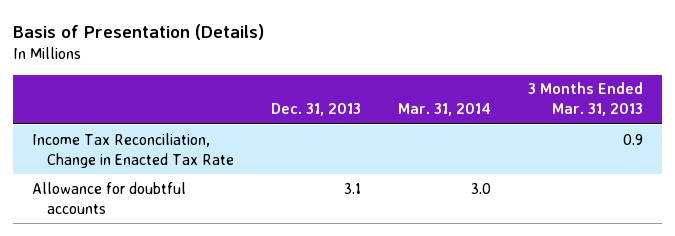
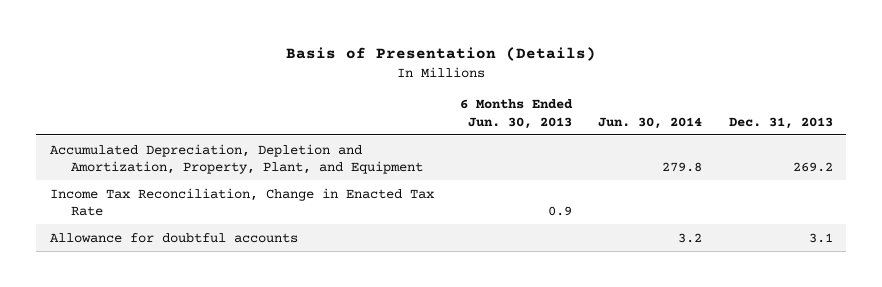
[398,103,492,117] Mar. 31, 2014 -> none
[528,82,644,117] 3 Months Ended Mar. 31, 2013 -> none
none -> [459,99,573,129] 6 Months Ended Jun. 30, 2013
none -> [598,116,703,129] Jun. 30, 2014
none -> [49,143,423,174] Accumulated Depreciation, Depletion and Amortization, Property, Plant, and Equipment

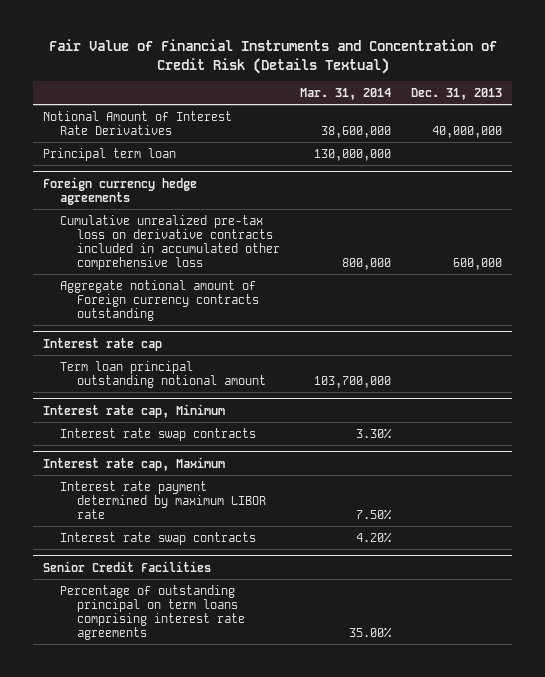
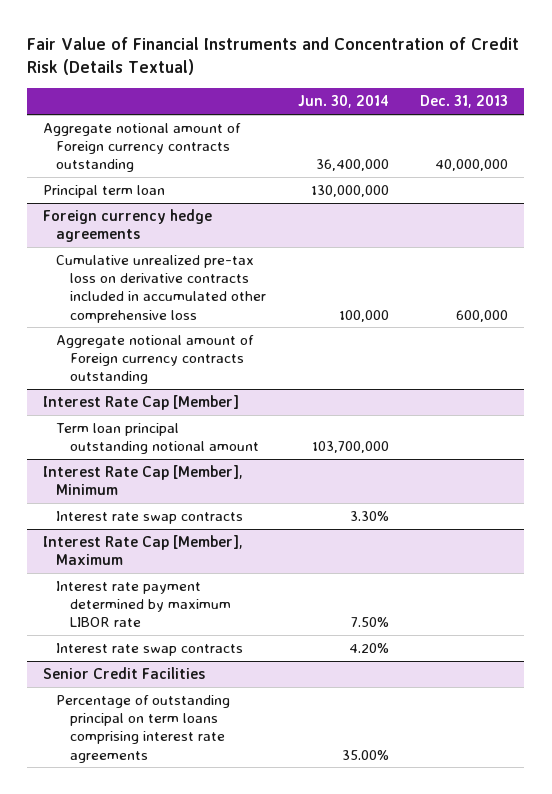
[300,87,392,100] Mar. 31, 2014 -> none
none -> [297,95,389,109] Jun. 30, 2014
[43,110,233,135] Notional Amount of Interest Rate Derivatives -> none
none -> [43,122,242,173] Aggregate notional amount of Foreign currency contracts outstanding
[43,337,163,351] Interest rate cap -> [43,394,240,410] Interest Rate Cap [Member]
[43,403,226,418] Interest rate cap, Minimum -> [43,464,244,496] Interest Rate Cap [Member], Minimum
[43,456,226,471] Interest rate cap, Maximum -> [43,534,244,566] Interest Rate Cap [Member], Maximum

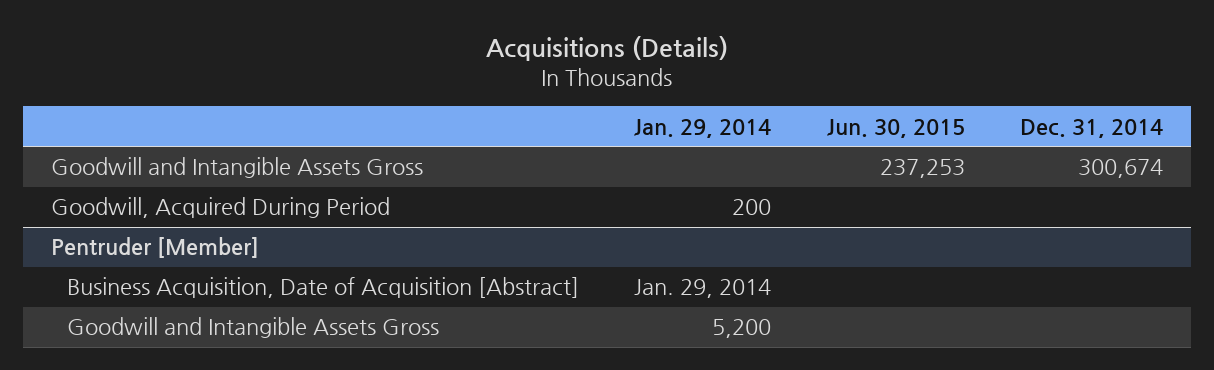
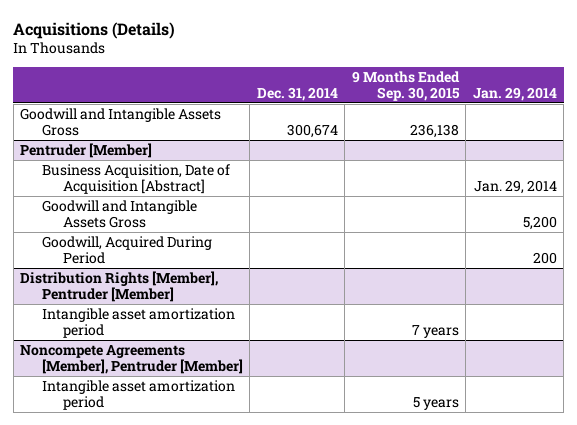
[826,118,965,138] Jun. 30, 2015 -> none
none -> [351,70,460,102] 9 Months Ended Sep. 30, 2015
[50,197,390,219] Goodwill, Acquired During Period -> none
none -> [41,235,212,265] Goodwill, Acquired During Period
none -> [20,270,219,303] Distribution Rights [Member], Pentruder [Member]
none -> [41,307,235,339] Intangible asset amortization period
none -> [20,344,243,375] Noncompete Agreements [Member], Pentruder [Member]
none -> [41,379,235,411] Intangible asset amortization period

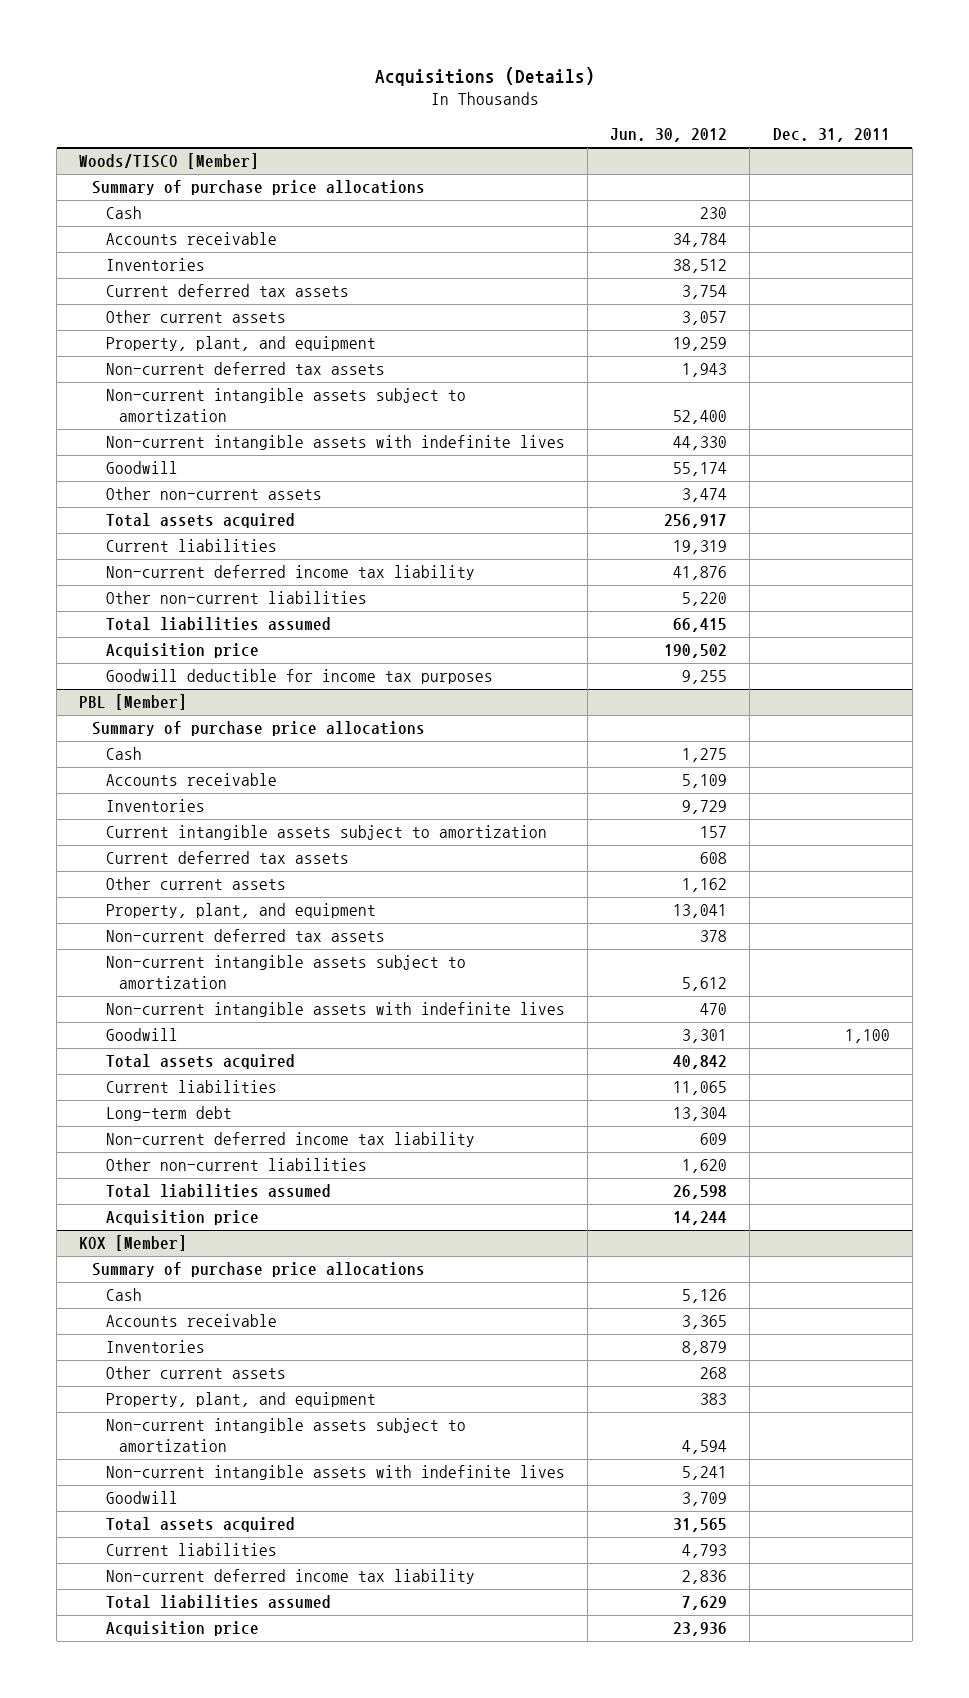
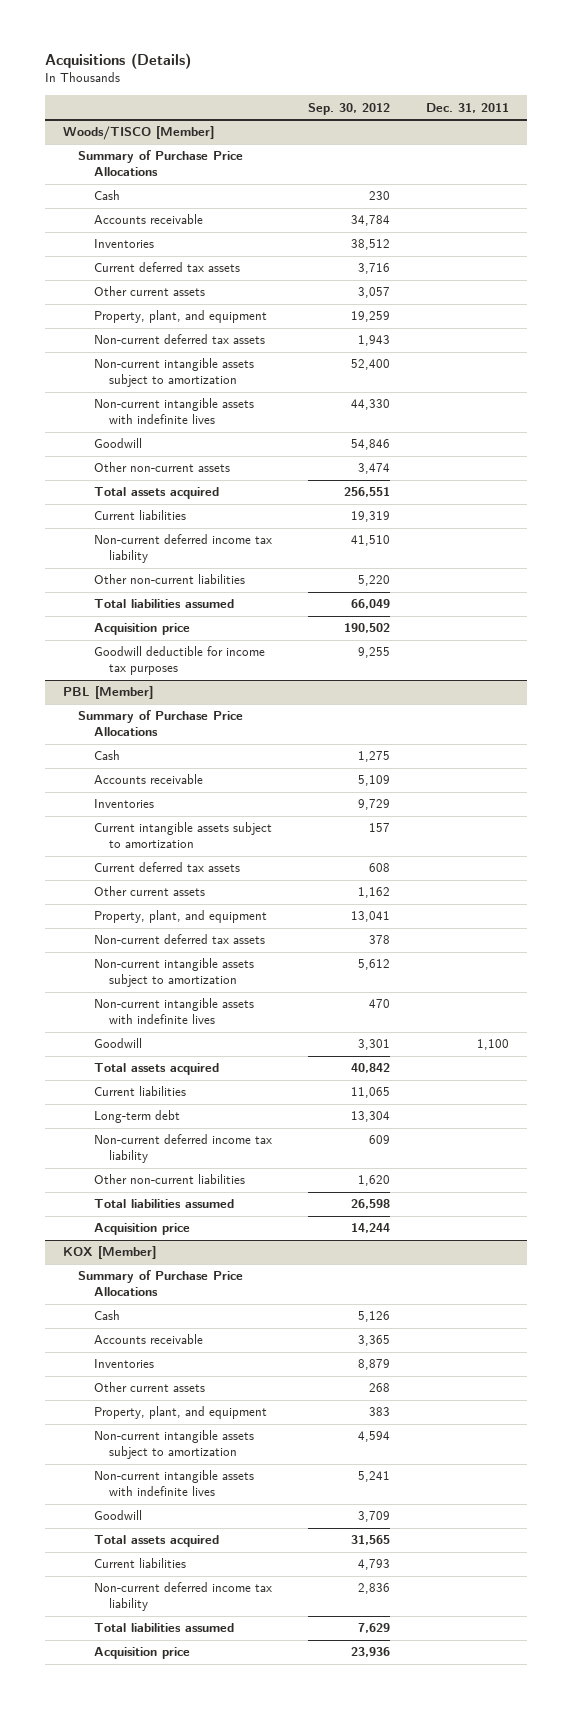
[610,128,728,143] Jun. 30, 2012 -> none
none -> [307,102,390,115] Sep. 30, 2012
[92,180,426,196] Summary of purchase price allocations -> [78,150,244,177] Summary of Purchase Price Allocations
[92,721,426,737] Summary of purchase price allocations -> [78,710,244,737] Summary of Purchase Price Allocations
[92,1262,426,1278] Summary of purchase price allocations -> [78,1270,244,1297] Summary of Purchase Price Allocations

